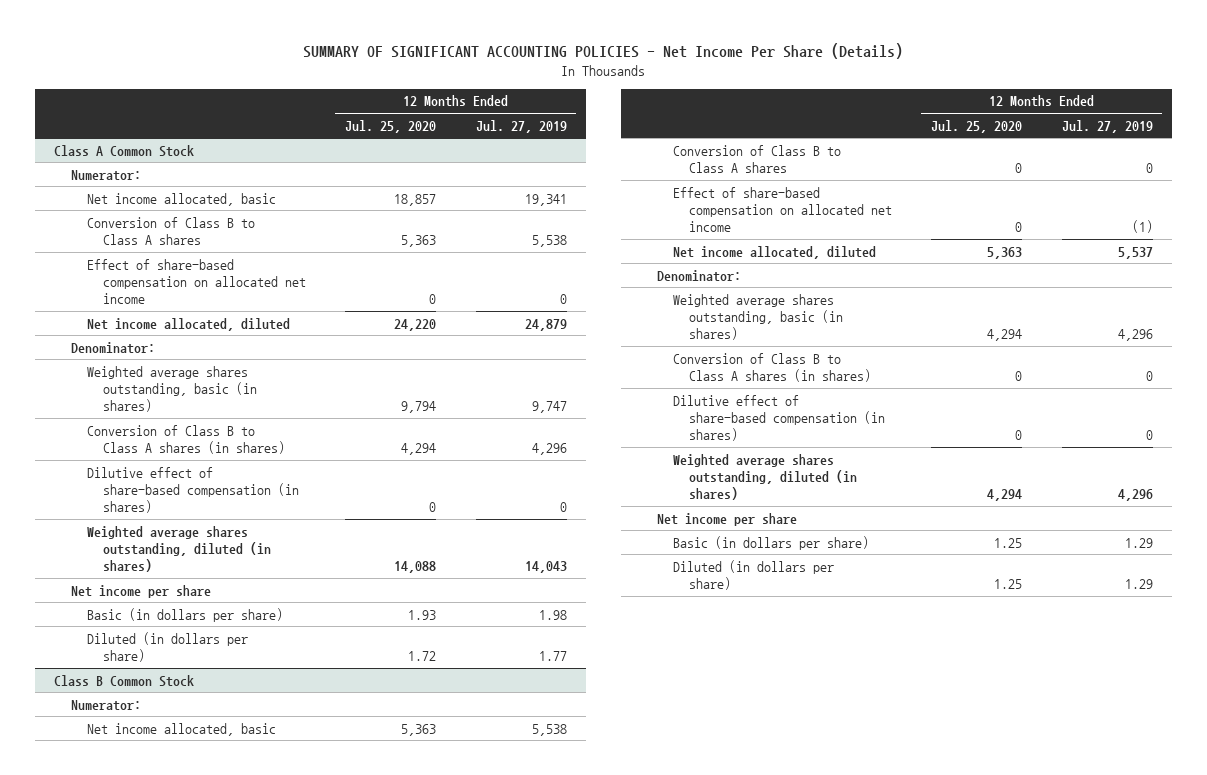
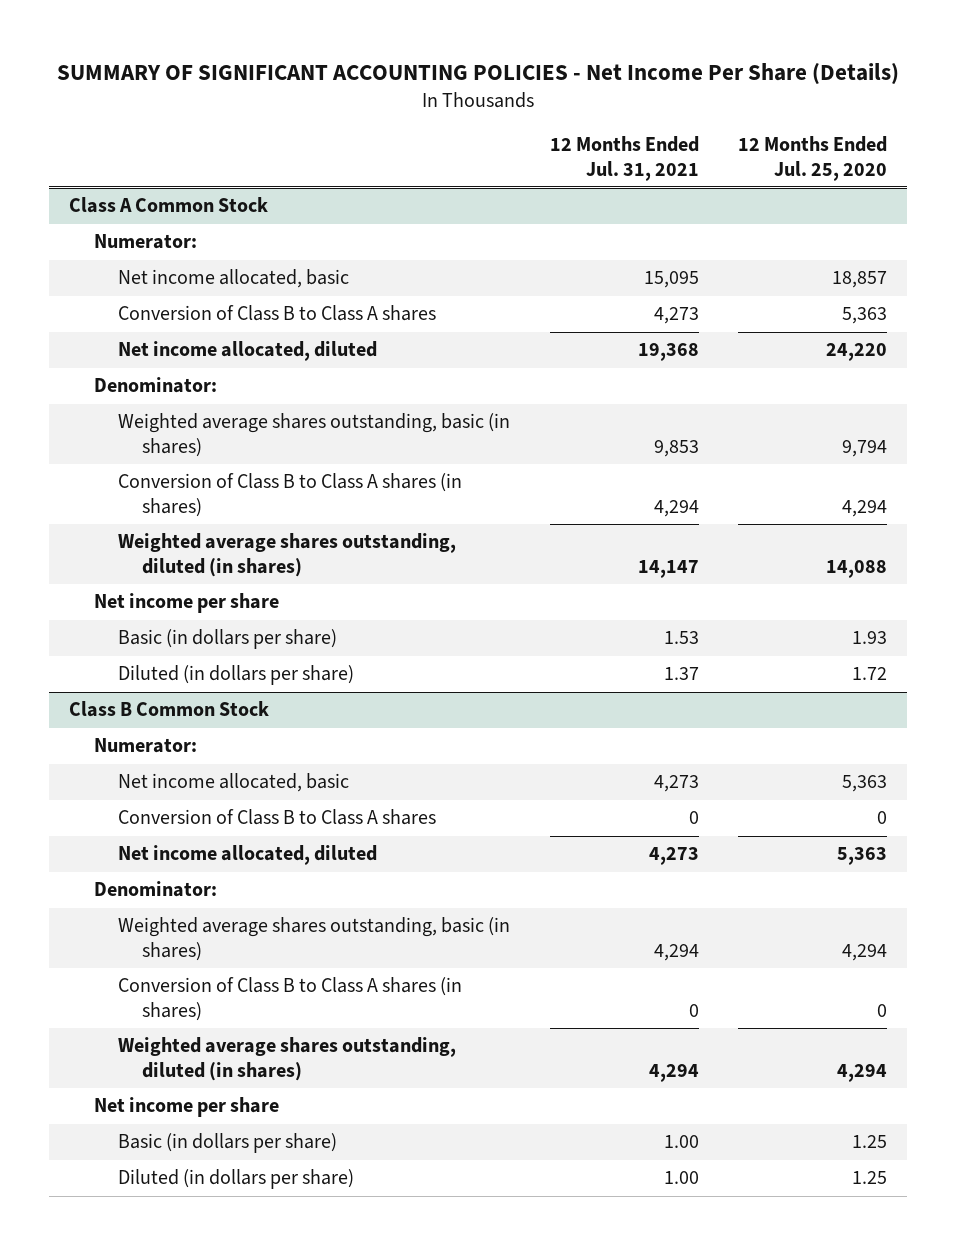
[475,119,567,133] Jul. 27, 2019 -> none
none -> [549,136,699,181] 12 Months Ended Jul. 31, 2021
[86,258,306,305] Effect of share-based compensation on allocated net income -> none
[86,466,299,514] Dilutive effect of share-based compensation (in shares) -> none
[672,186,892,233] Effect of share-based compensation on allocated net income -> none
[672,394,885,442] Dilutive effect of share-based compensation (in shares) -> none

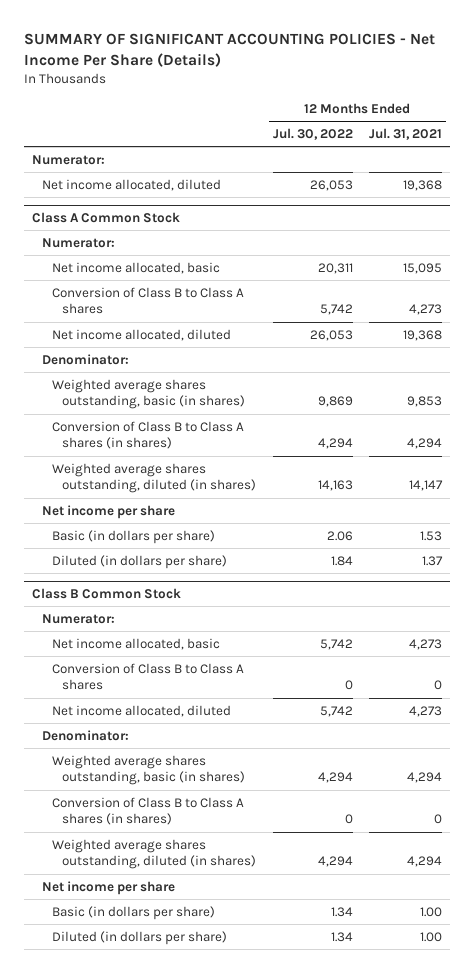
[738,136,888,181] 12 Months Ended Jul. 25, 2020 -> none
none -> [272,127,353,140] Jul. 30, 2022
none -> [31,154,105,165] Numerator:
none -> [41,178,221,191] Net income allocated, diluted

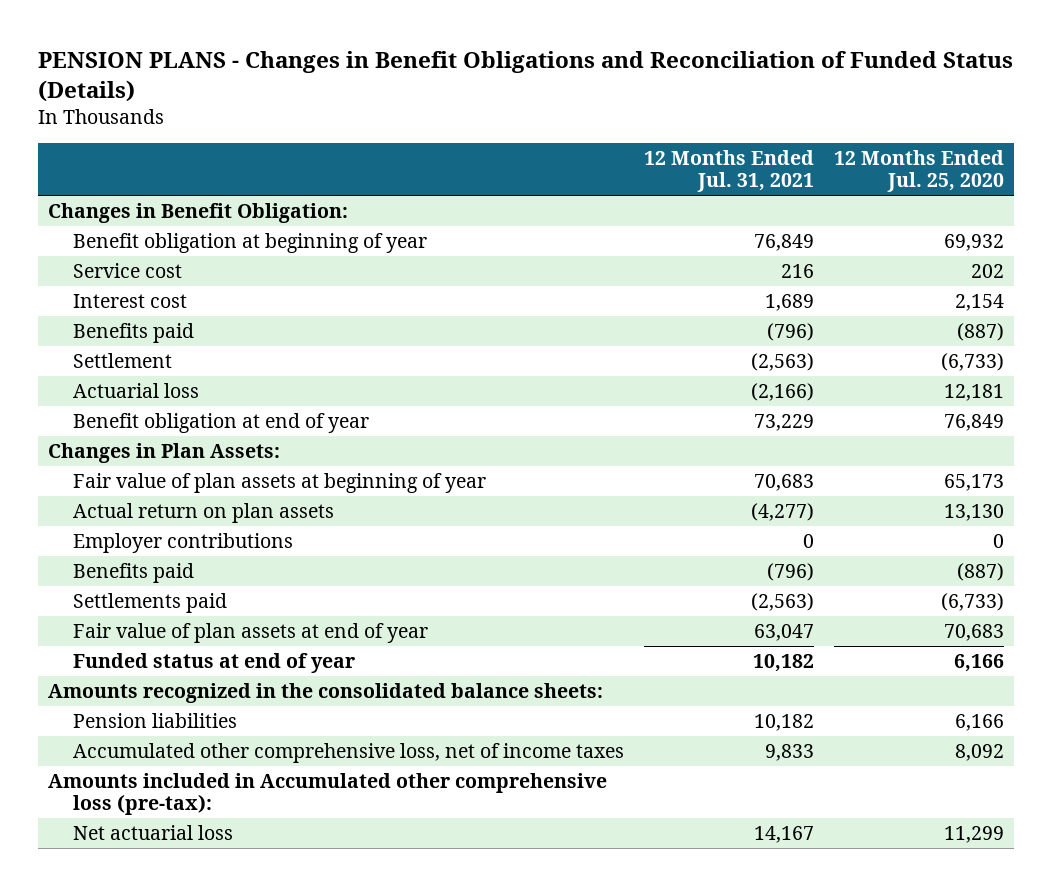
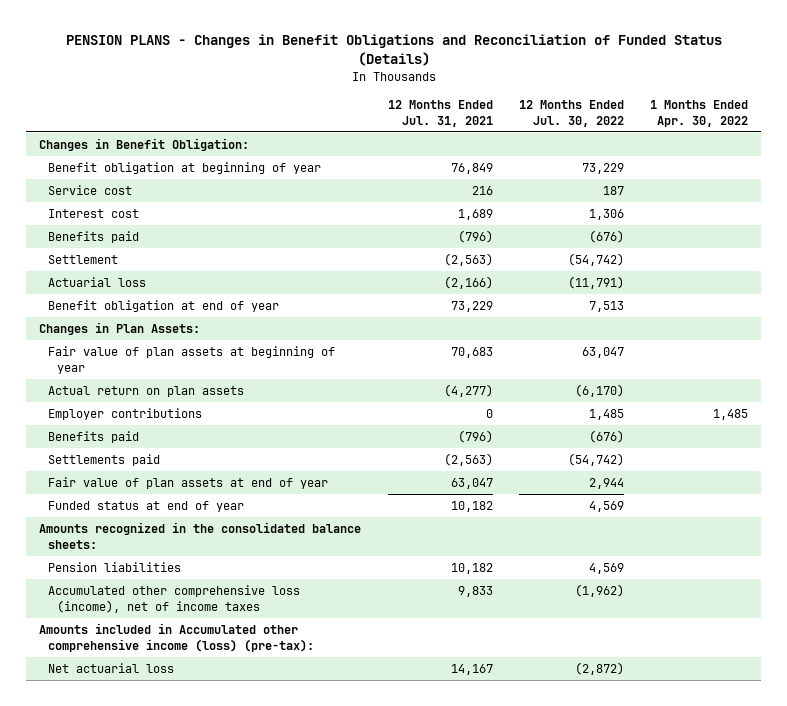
[834,150,1005,193] 12 Months Ended Jul. 25, 2020 -> none
none -> [518,100,624,127] 12 Months Ended Jul. 30, 2022
none -> [649,100,748,127] 1 Months Ended Apr. 30, 2022
[73,742,625,763] Accumulated other comprehensive loss, net of income taxes -> [48,585,301,613] Accumulated other comprehensive loss (income), net of income taxes
[47,772,607,816] Amounts included in Accumulated other comprehensive loss (pre-tax): -> [39,623,315,652] Amounts included in Accumulated other comprehensive income (loss) (pre-tax):

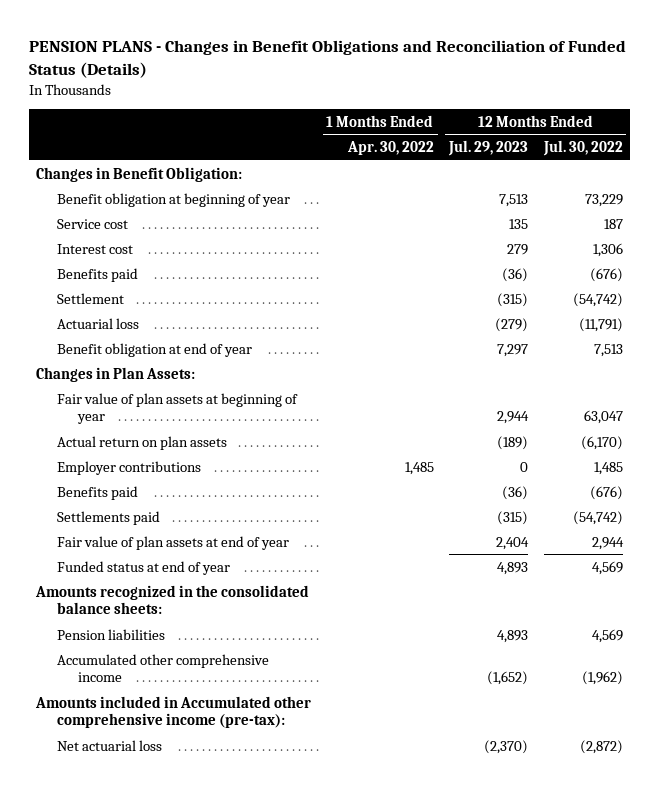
[387,100,493,127] 12 Months Ended Jul. 31, 2021 -> none
none -> [448,140,529,157] Jul. 29, 2023
[48,585,301,613] Accumulated other comprehensive loss (income), net of income taxes -> [57,653,270,682] Accumulated other comprehensive income
[39,623,315,652] Amounts included in Accumulated other comprehensive income (loss) (pre-tax): -> [35,695,312,728] Amounts included in Accumulated other comprehensive income (pre-tax):

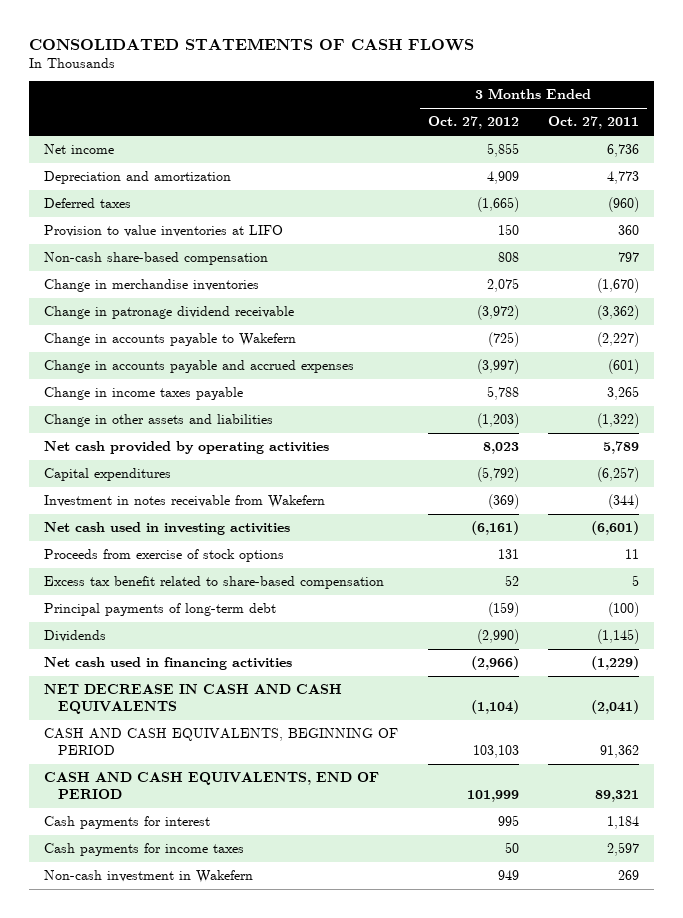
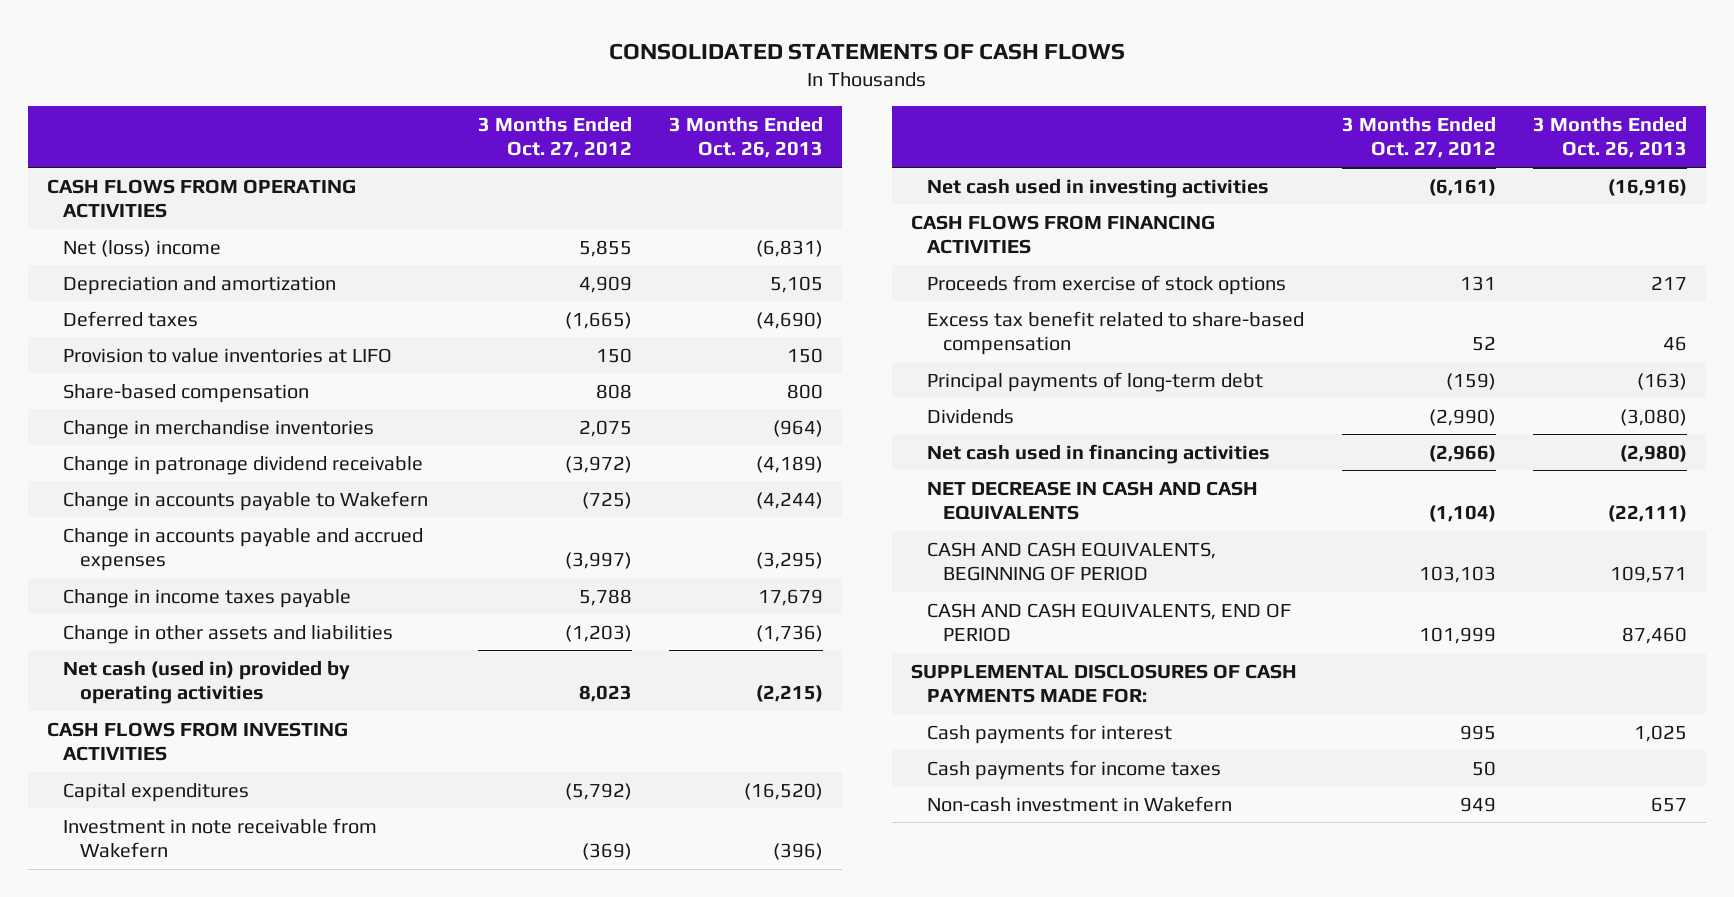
[548,116,640,130] Oct. 27, 2011 -> none
none -> [669,116,824,159] 3 Months Ended Oct. 26, 2013
none -> [46,178,356,219] CASH FLOWS FROM OPERATING ACTIVITIES
[43,144,114,155] Net income -> [63,239,222,257] Net (loss) income
[43,252,268,266] Non-cash share-based compensation -> [63,383,310,403] Share-based compensation
[43,441,329,455] Net cash provided by operating activities -> [63,660,351,705] Net cash (used in) provided by operating activities
none -> [46,721,348,762] CASH FLOWS FROM INVESTING ACTIVITIES
[43,495,325,509] Investment in notes receivable from Wakefern -> [63,817,378,859] Investment in note receivable from Wakefern
none -> [910,214,1215,255] CASH FLOWS FROM FINANCING ACTIVITIES
none -> [910,663,1297,704] SUPPLEMENTAL DISCLOSURES OF CASH PAYMENTS MADE FOR:

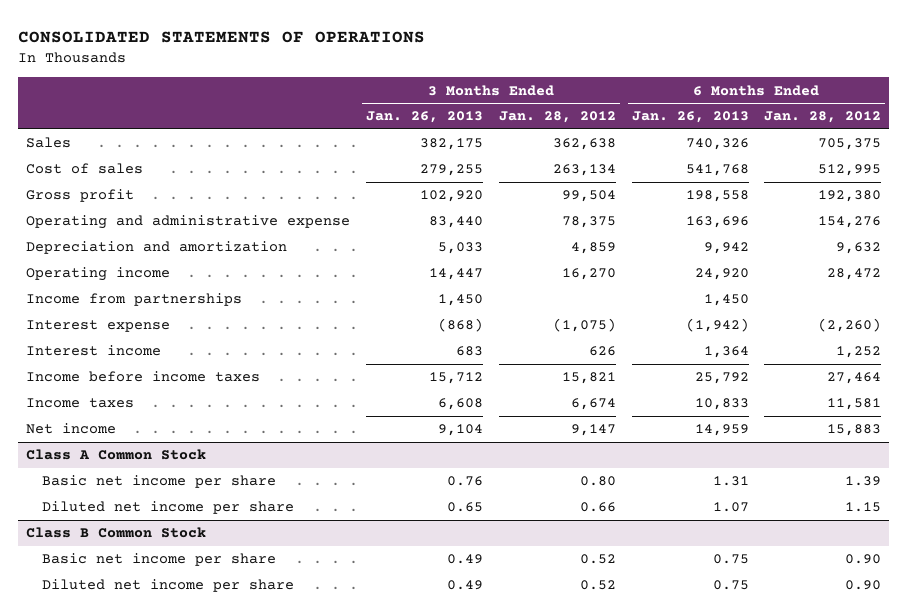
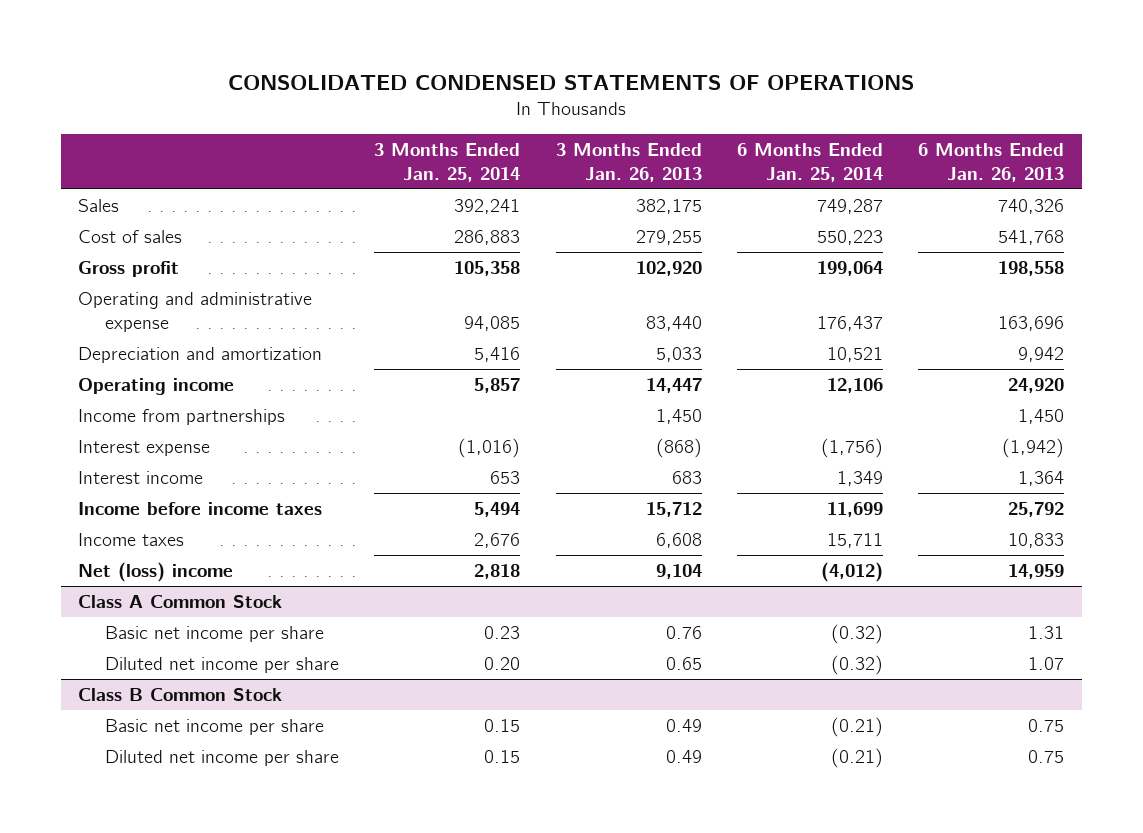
[18,30,426,43] CONSOLIDATED STATEMENTS OF OPERATIONS -> [228,74,915,90] CONSOLIDATED CONDENSED STATEMENTS OF OPERATIONS
[498,111,616,124] Jan. 28, 2012 -> none
[764,111,882,124] Jan. 28, 2012 -> none
none -> [374,142,521,182] 3 Months Ended Jan. 25, 2014
none -> [737,142,884,182] 6 Months Ended Jan. 25, 2014
[26,423,117,435] Net income -> [78,562,234,583] Net (loss) income

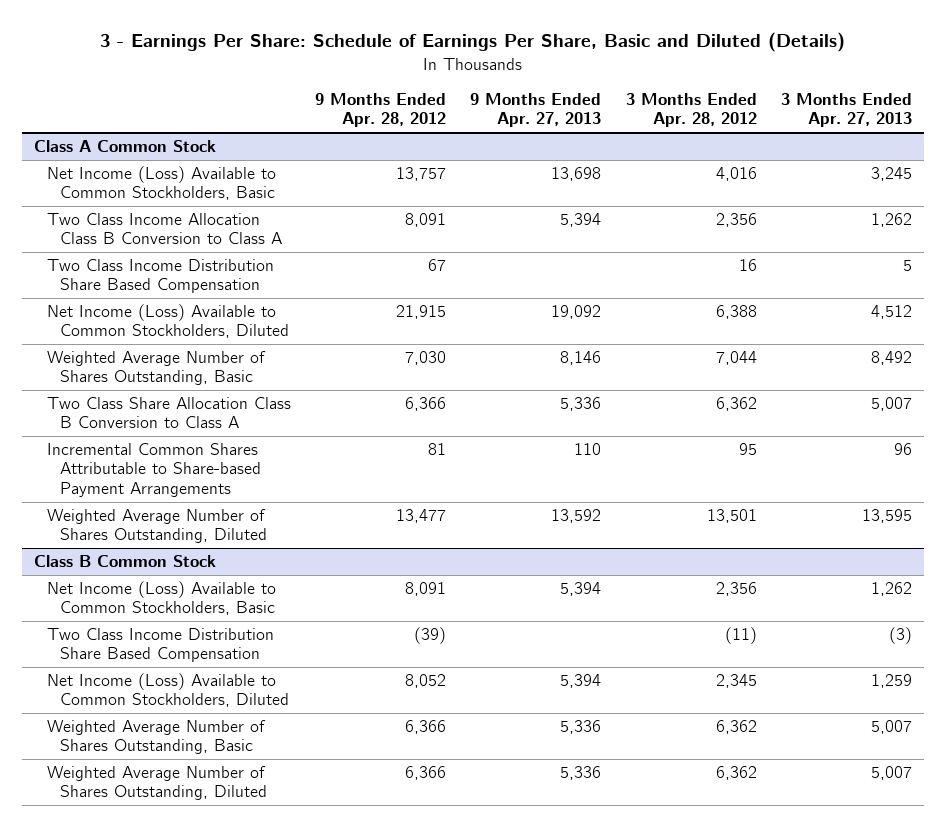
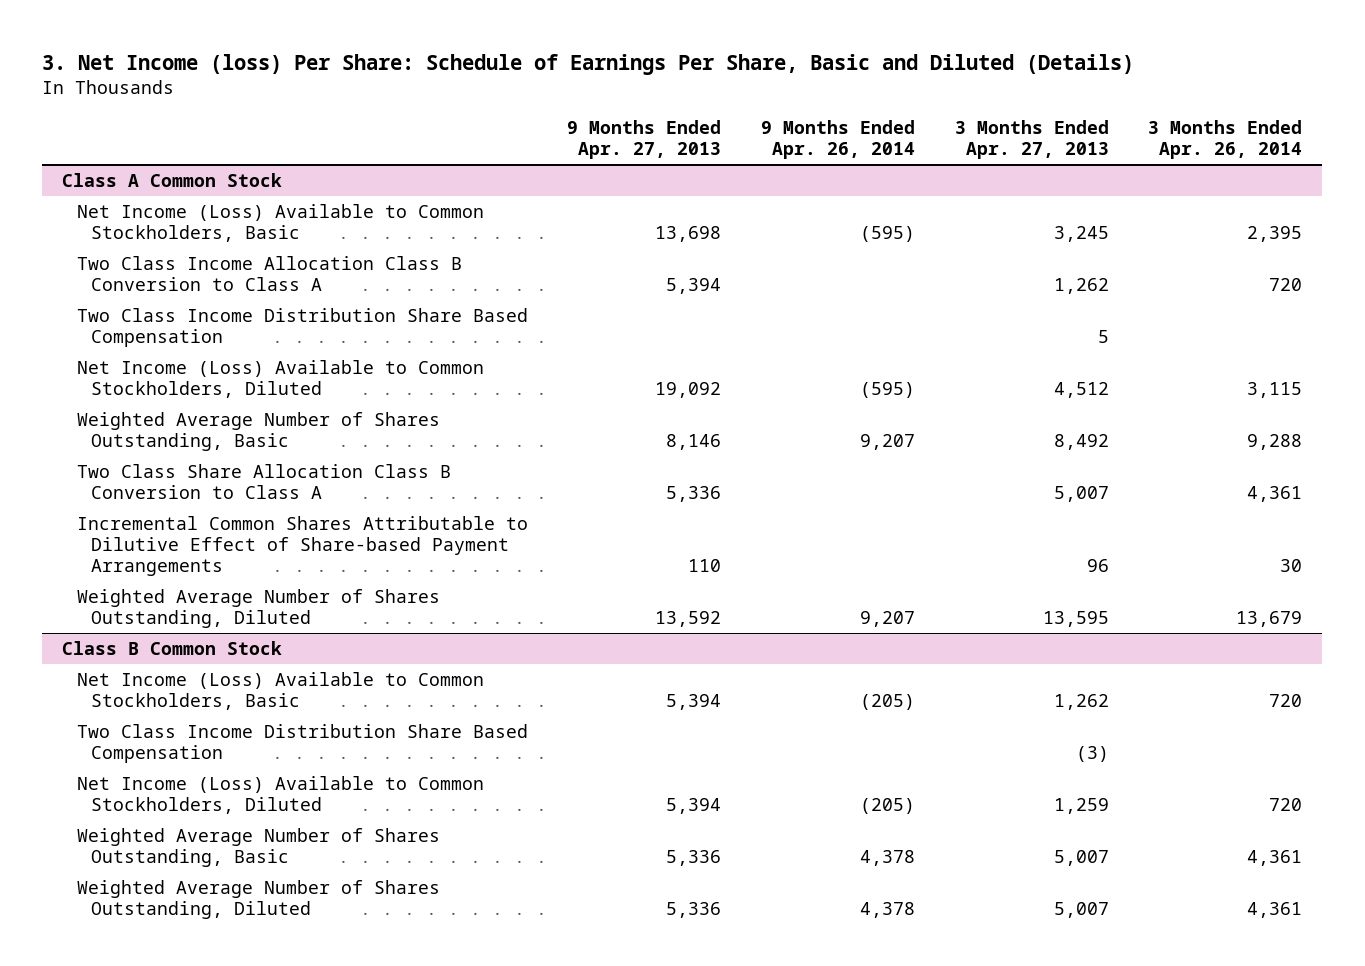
[100,32,846,53] 3 - Earnings Per Share: Schedule of Earnings Per Share, Basic and Diluted (Details) -> [42,54,1135,76] 3. Net Income (loss) Per Share: Schedule of Earnings Per Share, Basic and Diluted (Details)
[315,92,447,128] 9 Months Ended Apr. 28, 2012 -> none
[625,92,757,128] 3 Months Ended Apr. 28, 2012 -> none
none -> [760,120,915,160] 9 Months Ended Apr. 26, 2014
none -> [1148,120,1303,160] 3 Months Ended Apr. 26, 2014
[46,443,261,497] Incremental Common Shares Attributable to Share-based Payment Arrangements -> [76,516,528,576] Incremental Common Shares Attributable to Dilutive Effect of Share-based Payment Arrangements

